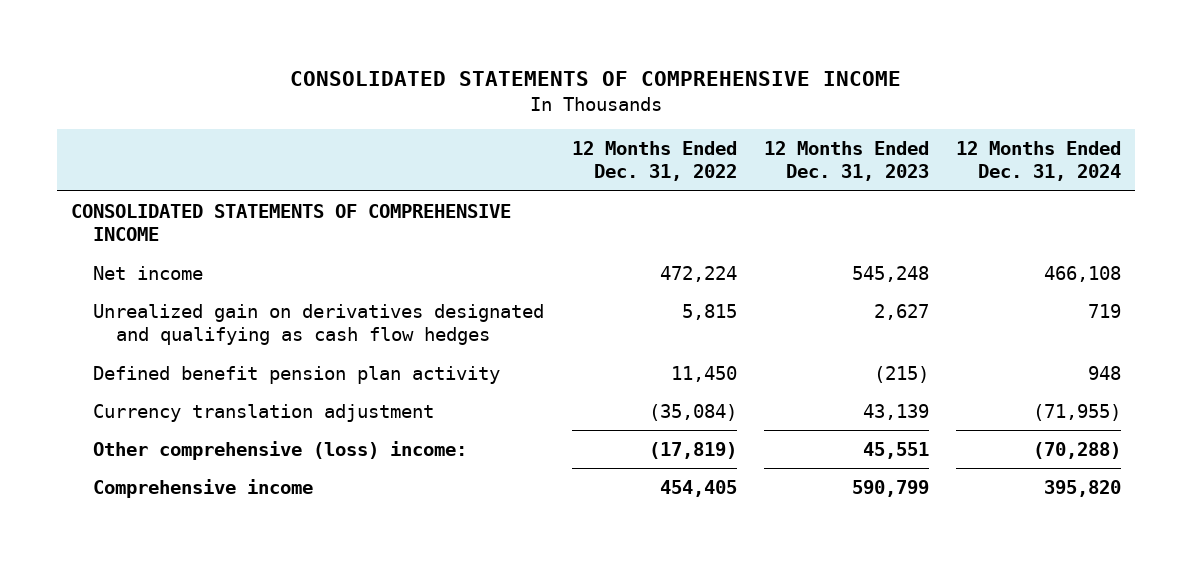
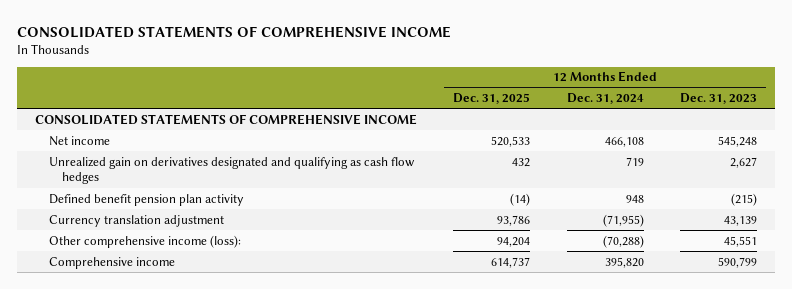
[571,140,737,182] 12 Months Ended Dec. 31, 2022 -> none
none -> [453,93,531,105] Dec. 31, 2025
[93,440,468,460] Other comprehensive (loss) income: -> [48,234,241,248] Other comprehensive income (loss):

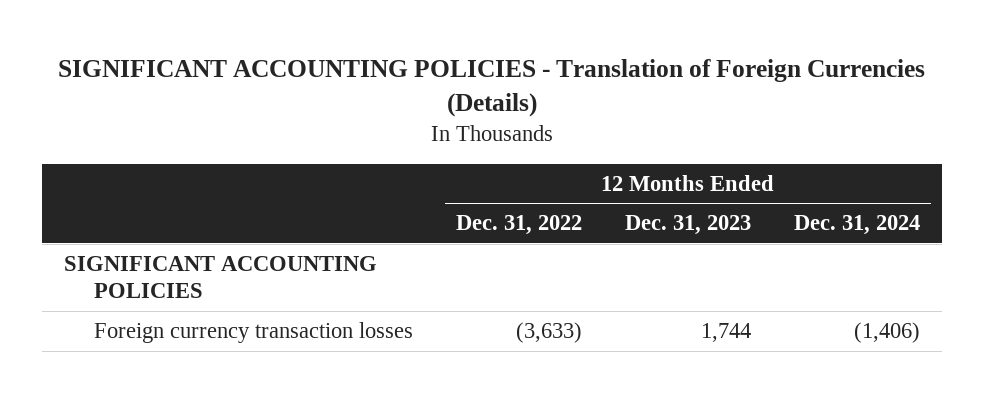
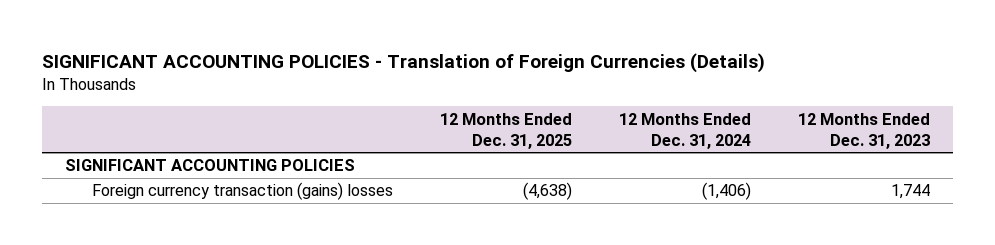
[456,215,583,236] Dec. 31, 2022 -> none
none -> [439,112,572,149] 12 Months Ended Dec. 31, 2025
[94,322,414,344] Foreign currency transaction losses -> [91,182,393,201] Foreign currency transaction (gains) losses

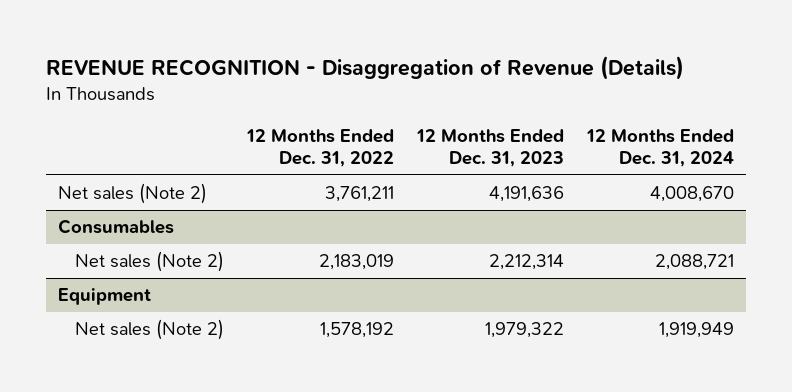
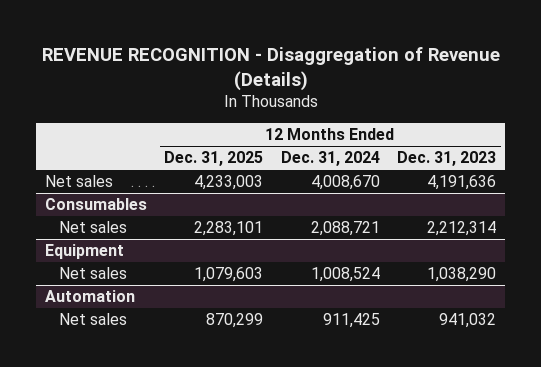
[246,128,395,167] 12 Months Ended Dec. 31, 2022 -> none
none -> [164,151,264,167] Dec. 31, 2025
[57,183,207,205] Net sales (Note 2) -> [44,175,113,188] Net sales
[75,251,225,273] Net sales (Note 2) -> [59,221,128,234] Net sales
[75,319,225,341] Net sales (Note 2) -> [59,267,128,280] Net sales
[485,322,565,339] 1,979,322 -> [427,267,497,283] 1,038,290
[659,322,735,339] 1,919,949 -> [310,267,380,283] 1,008,524
none -> [44,290,135,303] Automation
none -> [59,313,128,326] Net sales

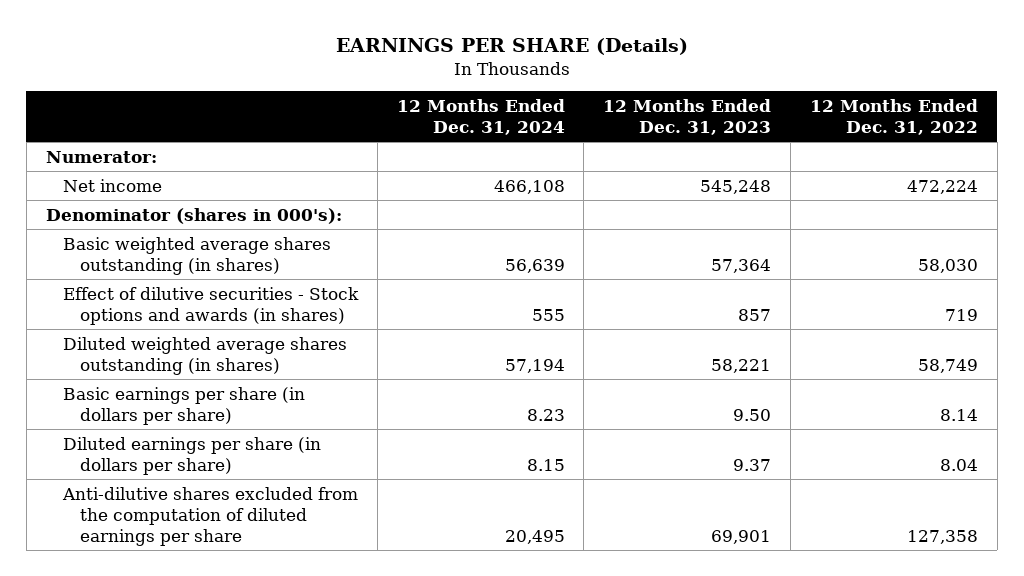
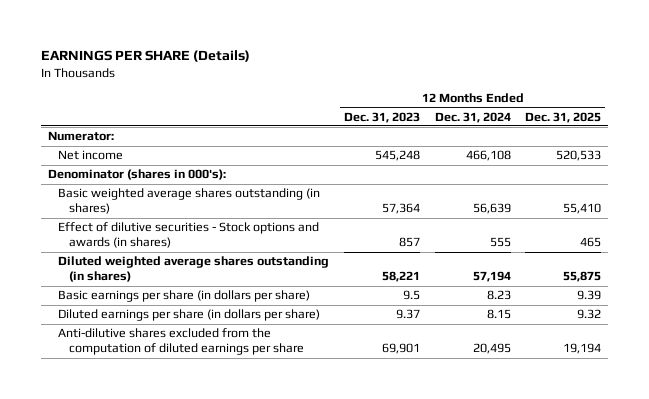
[809,98,978,135] 12 Months Ended Dec. 31, 2022 -> none
none -> [525,111,602,123] Dec. 31, 2025
[733,408,772,421] 9.50 -> [403,290,421,301] 9.5

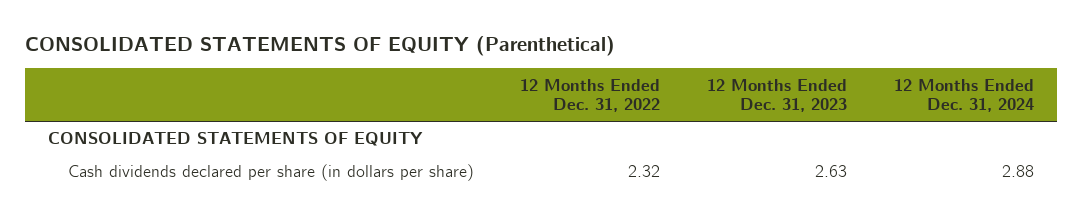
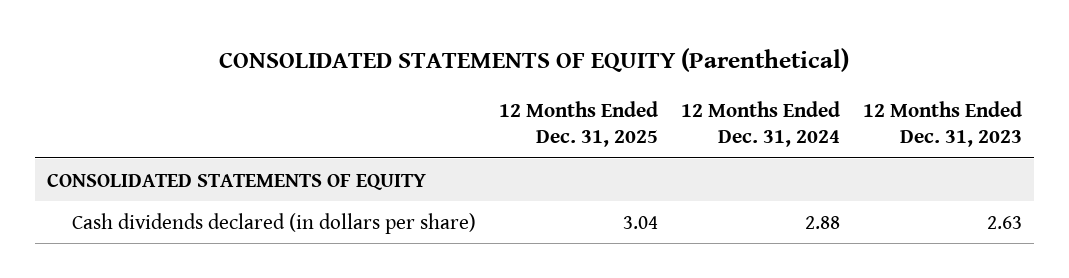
[520,78,661,113] 12 Months Ended Dec. 31, 2022 -> none
none -> [498,101,658,148] 12 Months Ended Dec. 31, 2025
[67,164,474,182] Cash dividends declared per share (in dollars per share) -> [71,212,476,234] Cash dividends declared (in dollars per share)

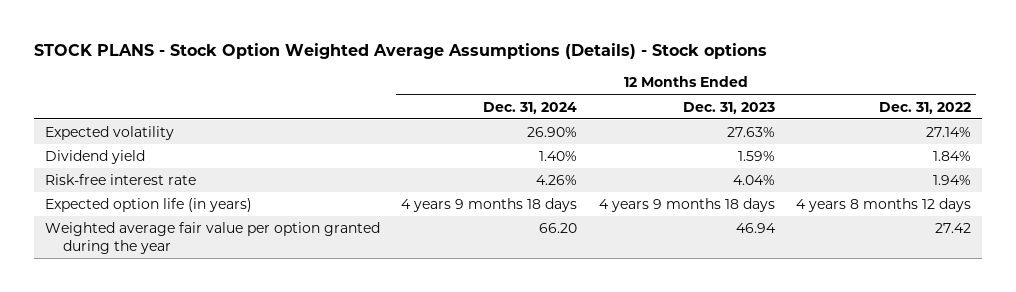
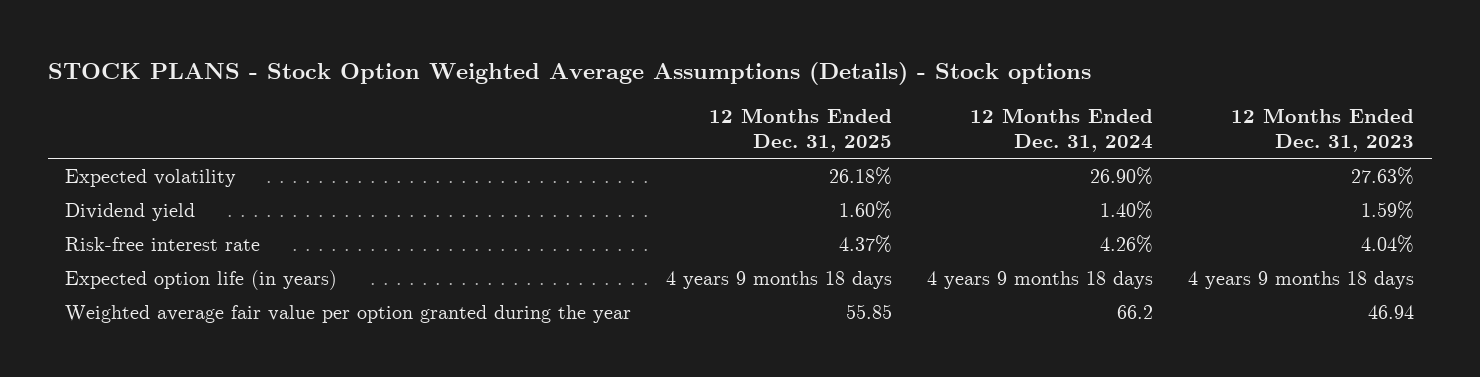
[878,101,971,114] Dec. 31, 2022 -> none
none -> [709,107,893,152] 12 Months Ended Dec. 31, 2025
[539,223,578,234] 66.20 -> [1117,305,1154,320] 66.2

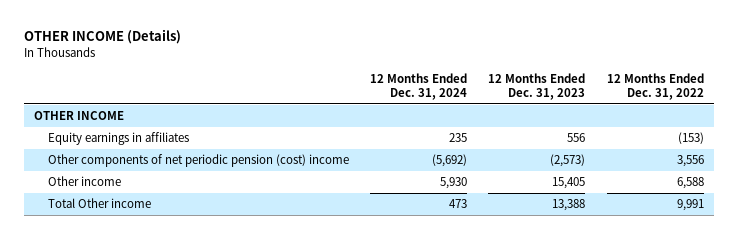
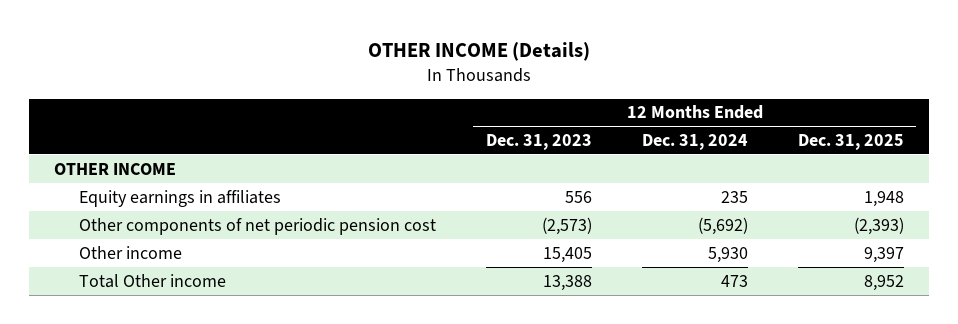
[606,73,704,101] 12 Months Ended Dec. 31, 2022 -> none
none -> [797,133,904,150] Dec. 31, 2025
[47,154,349,168] Other components of net periodic pension (cost) income -> [78,217,436,235] Other components of net periodic pension cost

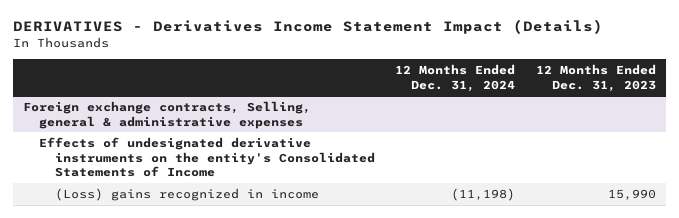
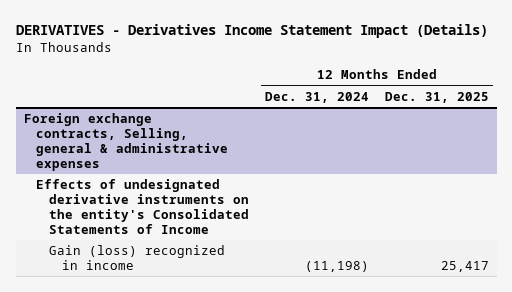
[535,63,656,92] 12 Months Ended Dec. 31, 2023 -> none
none -> [384,91,489,103] Dec. 31, 2025
[54,187,319,201] (Loss) gains recognized in income -> [49,245,226,270] Gain (loss) recognized in income

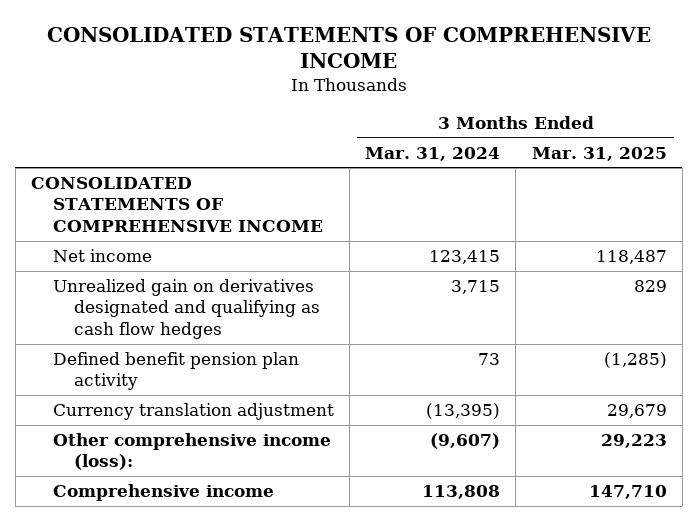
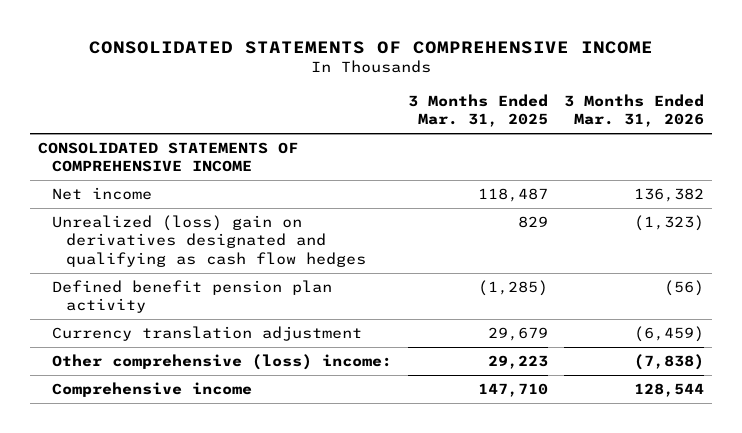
[365,146,501,161] Mar. 31, 2024 -> none
none -> [563,93,704,128] 3 Months Ended Mar. 31, 2026
[52,279,320,339] Unrealized gain on derivatives designated and qualifying as cash flow hedges -> [52,214,366,268] Unrealized (loss) gain on derivatives designated and qualifying as cash flow hedges
[52,433,331,471] Other comprehensive income (loss): -> [52,353,393,370] Other comprehensive (loss) income:

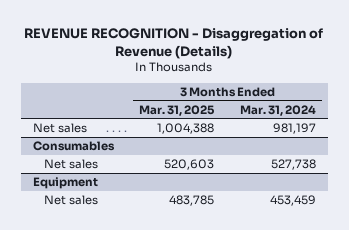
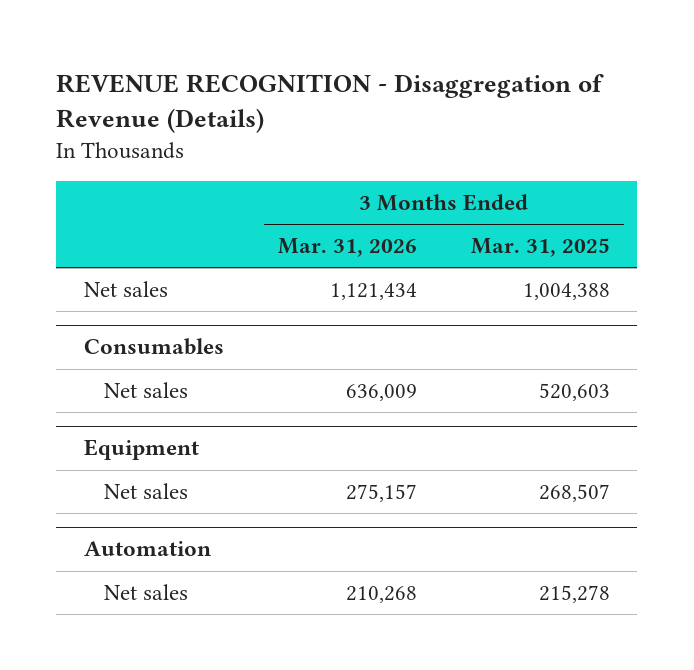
[239,104,316,116] Mar. 31, 2024 -> none
none -> [277,238,417,258] Mar. 31, 2026
[169,194,215,206] 483,785 -> [539,484,611,503] 268,507
none -> [83,541,211,557] Automation
none -> [104,584,189,601] Net sales

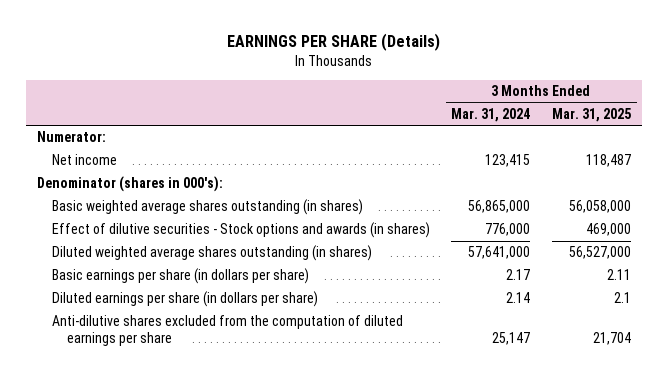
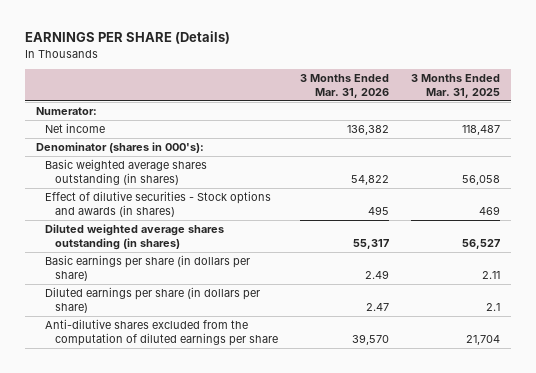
[451,107,531,122] Mar. 31, 2024 -> none
none -> [299,73,389,98] 3 Months Ended Mar. 31, 2026
[569,200,632,214] 56,058,000 -> [461,174,500,185] 56,058
[586,223,632,237] 469,000 -> [478,205,500,215] 469
[569,246,632,260] 56,527,000 -> [461,238,500,249] 56,527

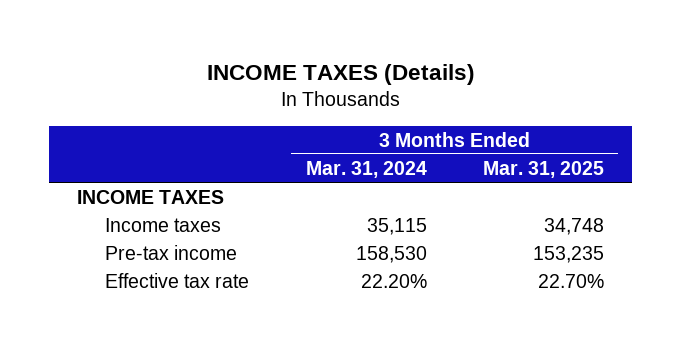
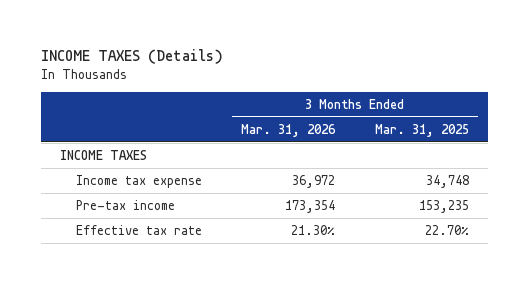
[305,160,427,178] Mar. 31, 2024 -> none
none -> [241,123,337,137] Mar. 31, 2026
[105,217,222,232] Income taxes -> [76,174,203,188] Income tax expense

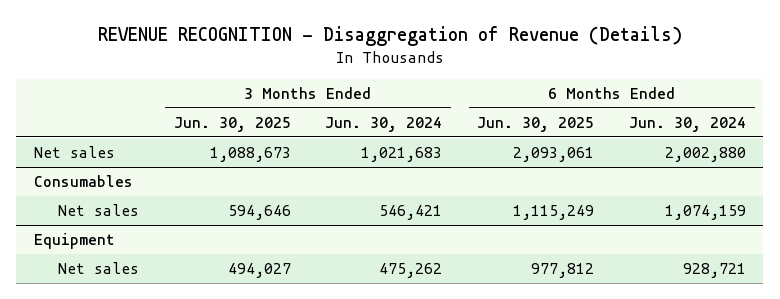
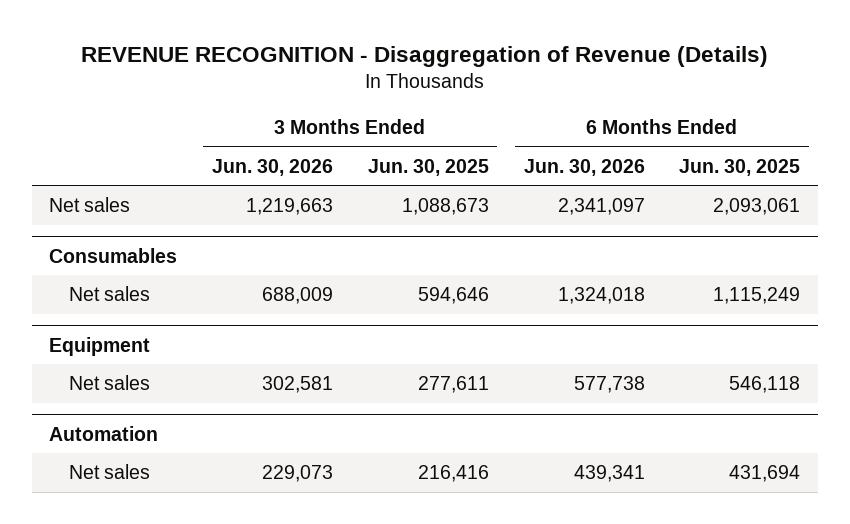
[325,116,443,132] Jun. 30, 2024 -> none
[628,116,746,132] Jun. 30, 2024 -> none
none -> [212,158,334,176] Jun. 30, 2026
none -> [523,158,645,176] Jun. 30, 2026
[227,262,291,278] 494,027 -> [417,376,489,394] 277,611
[531,262,595,278] 977,812 -> [729,376,801,394] 546,118
none -> [49,425,159,441] Automation
none -> [68,464,150,480] Net sales

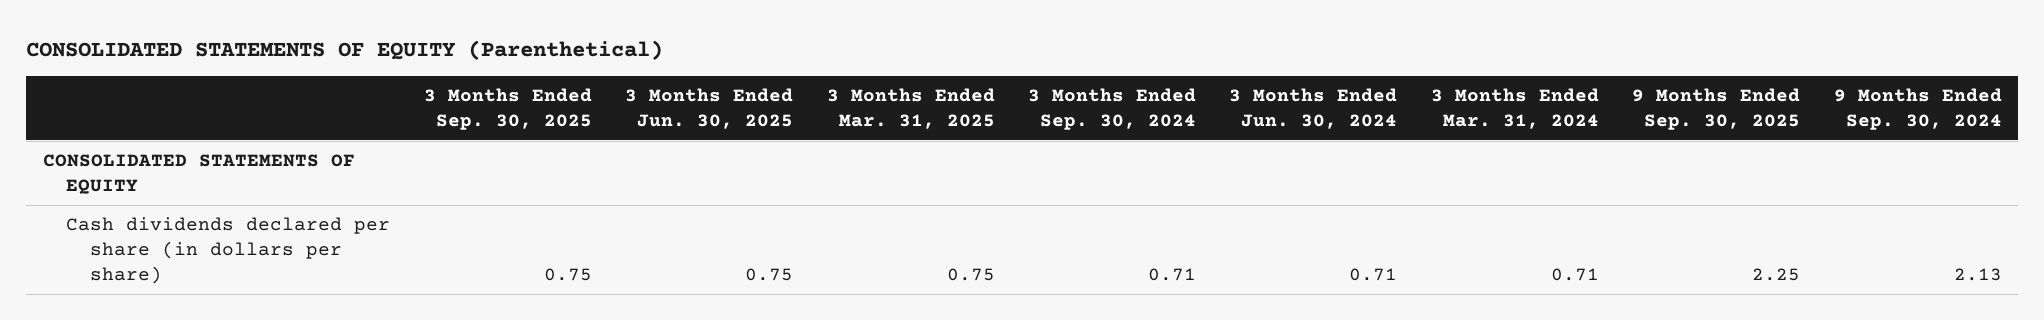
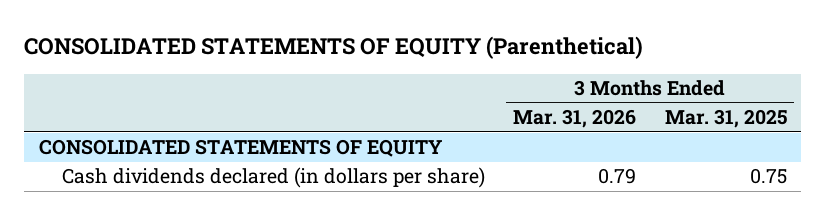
[423,87,592,131] 3 Months Ended Sep. 30, 2025 -> none
[625,87,794,130] 3 Months Ended Jun. 30, 2025 -> none
[1028,87,1197,131] 3 Months Ended Sep. 30, 2024 -> none
[1229,87,1398,130] 3 Months Ended Jun. 30, 2024 -> none
[1430,87,1599,130] 3 Months Ended Mar. 31, 2024 -> none
[1632,87,1801,131] 9 Months Ended Sep. 30, 2025 -> none
[1833,87,2002,131] 9 Months Ended Sep. 30, 2024 -> none
none -> [513,108,637,128] Mar. 31, 2026
[66,217,391,285] Cash dividends declared per share (in dollars per share) -> [61,167,485,189] Cash dividends declared (in dollars per share)

